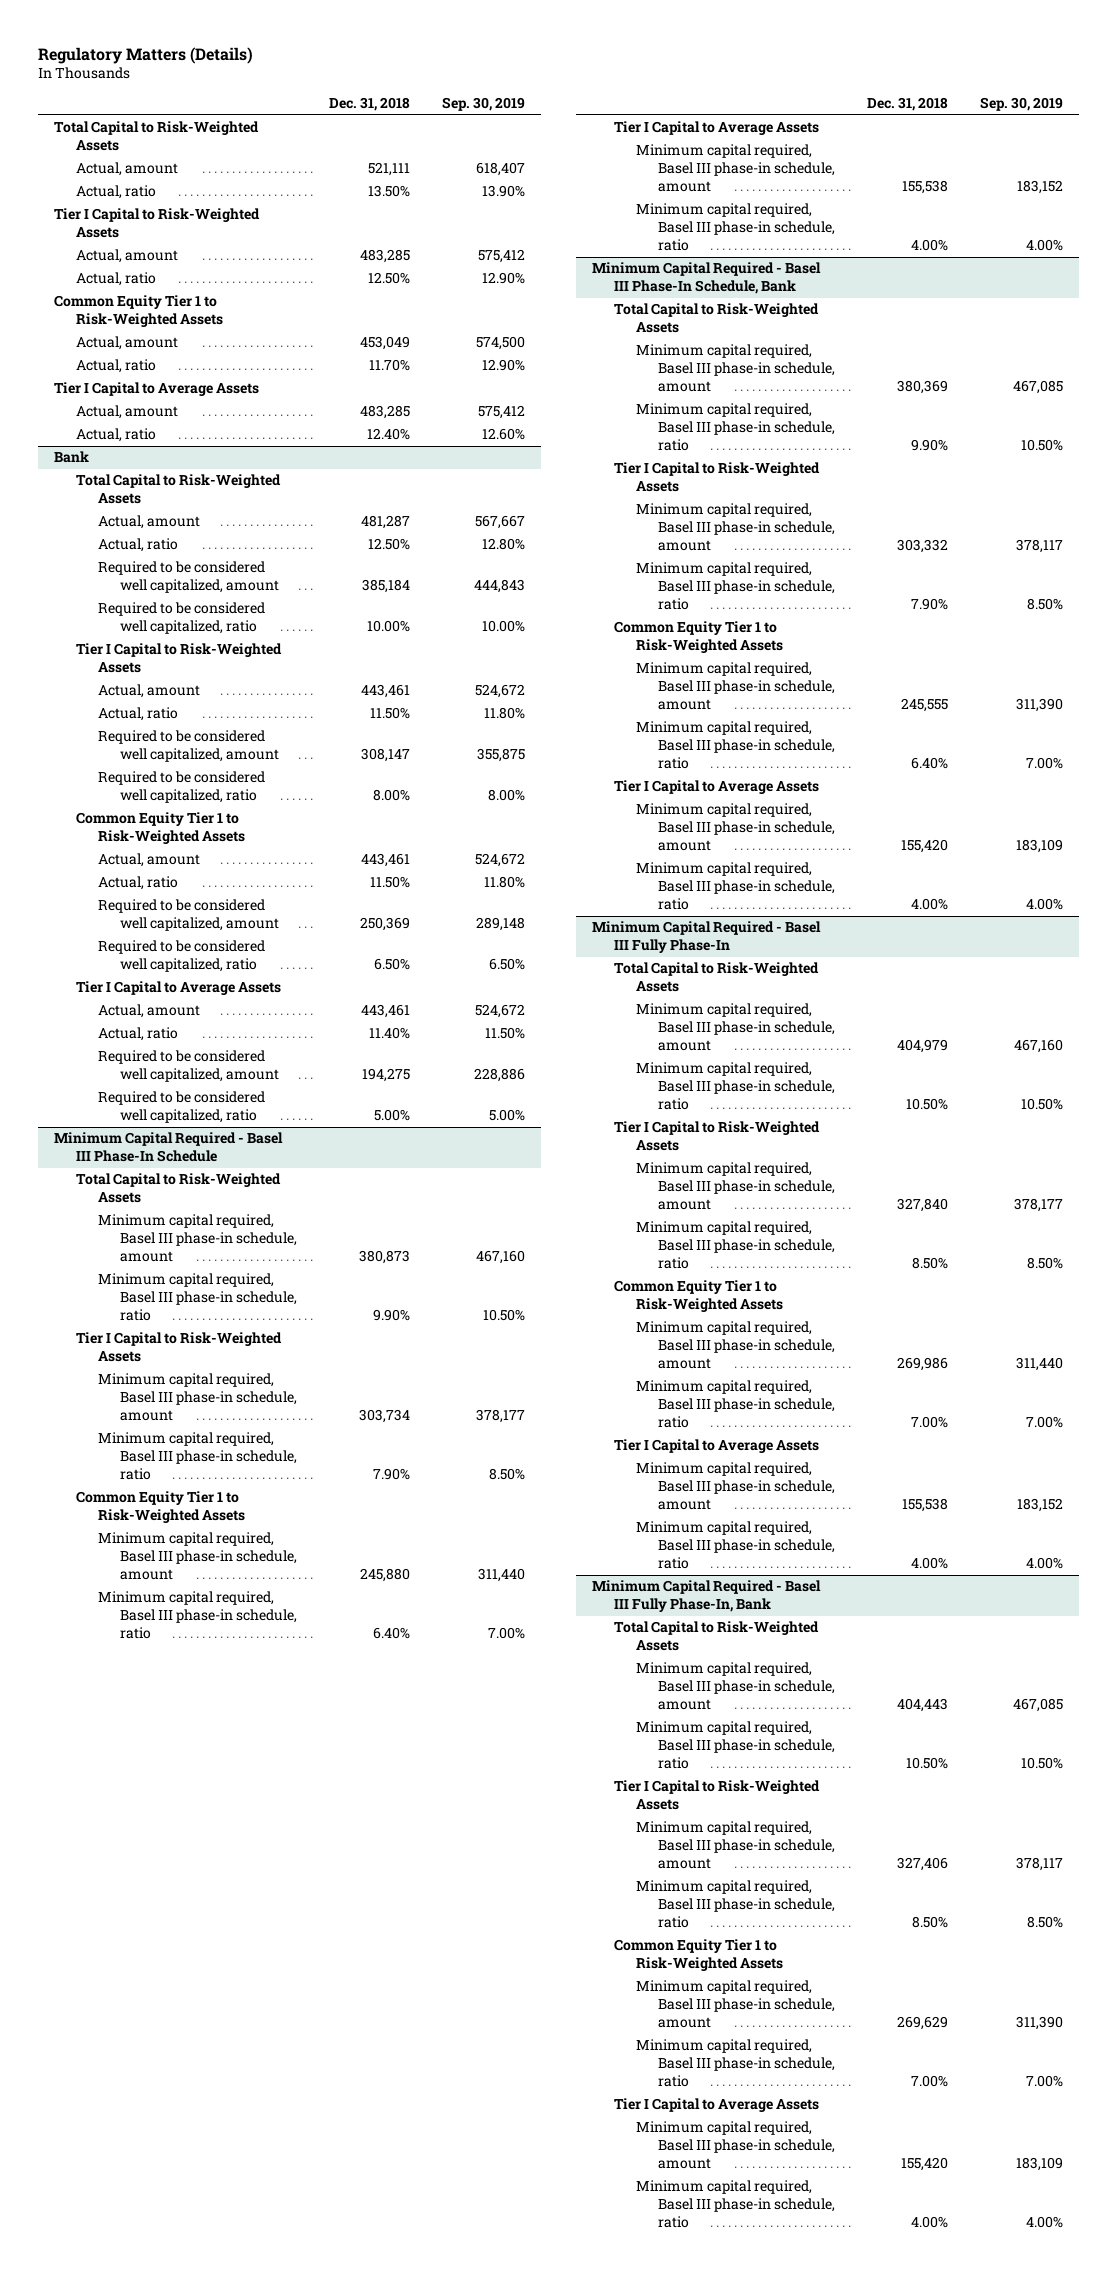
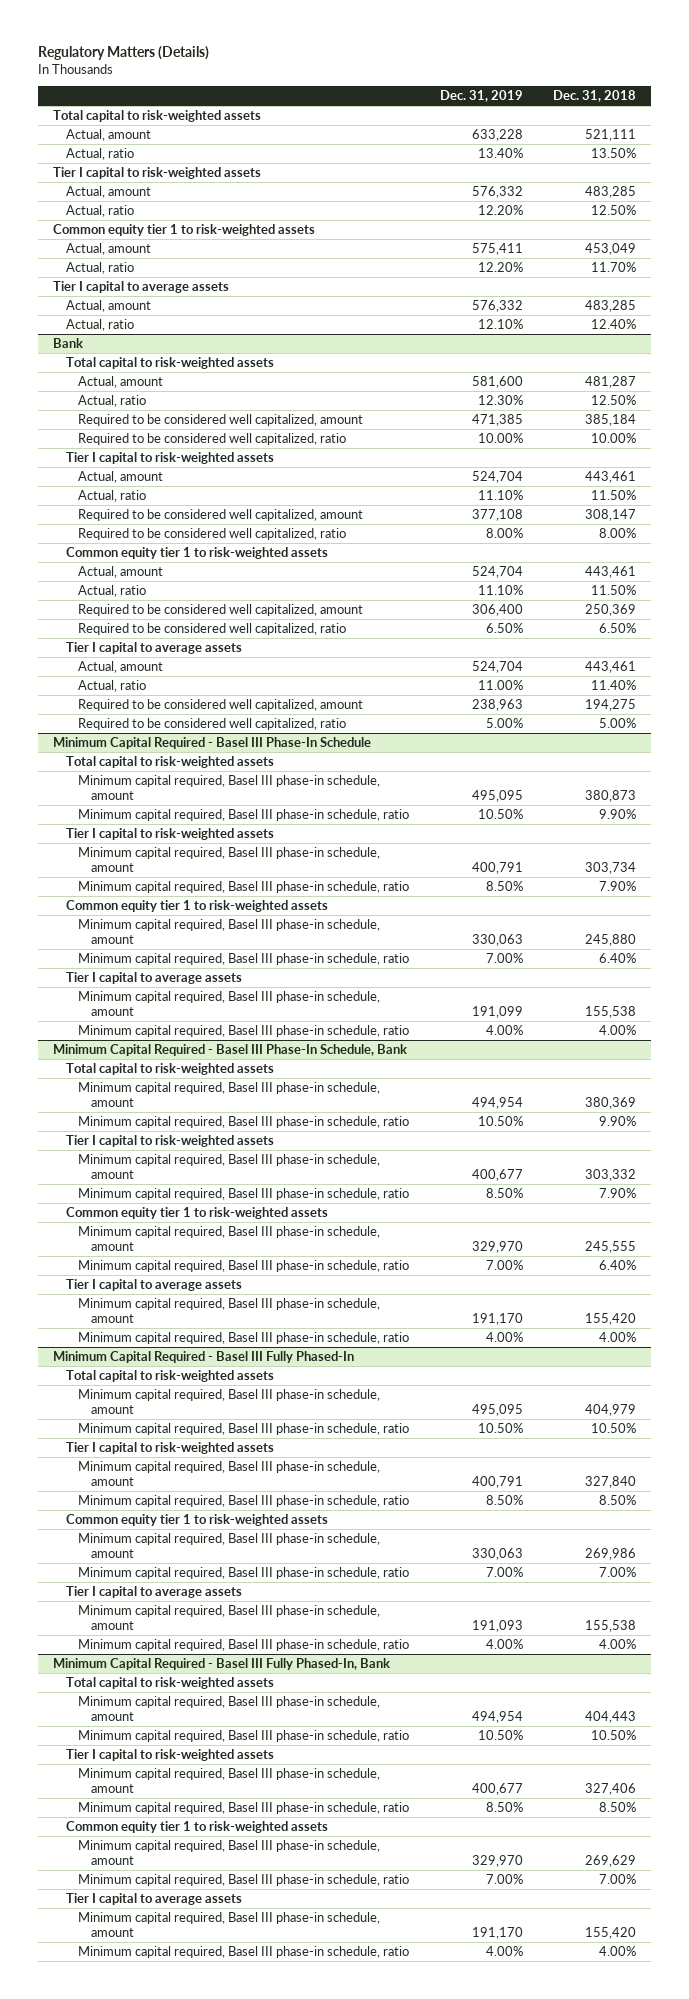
[442,97,526,112] Sep. 30, 2019 -> none
none -> [439,90,523,103] Dec. 31, 2019
[54,121,260,152] Total Capital to Risk-Weighted Assets -> [53,109,262,122] Total capital to risk-weighted assets
[54,208,261,239] Tier I Capital to Risk-Weighted Assets -> [53,166,262,179] Tier I capital to risk-weighted assets
[54,295,224,328] Common Equity Tier 1 to Risk-Weighted Assets -> [53,223,316,236] Common equity tier 1 to risk-weighted assets
[54,382,260,397] Tier I Capital to Average Assets -> [53,280,230,293] Tier I capital to average assets
[76,474,282,505] Total Capital to Risk-Weighted Assets -> [65,356,274,369] Total capital to risk-weighted assets
[76,643,283,674] Tier I Capital to Risk-Weighted Assets -> [65,451,274,464] Tier I capital to risk-weighted assets
[76,812,246,845] Common Equity Tier 1 to Risk-Weighted Assets -> [65,546,328,559] Common equity tier 1 to risk-weighted assets
[76,981,282,996] Tier I Capital to Average Assets -> [65,641,242,654] Tier I capital to average assets
[76,1173,282,1204] Total Capital to Risk-Weighted Assets -> [65,755,274,768] Total capital to risk-weighted assets
[76,1332,283,1363] Tier I Capital to Risk-Weighted Assets -> [65,827,274,840] Tier I capital to risk-weighted assets
[76,1491,246,1524] Common Equity Tier 1 to Risk-Weighted Assets -> [65,899,328,912] Common equity tier 1 to risk-weighted assets
[614,121,820,136] Tier I Capital to Average Assets -> [65,971,242,984] Tier I capital to average assets
[614,303,820,334] Total Capital to Risk-Weighted Assets -> [65,1062,274,1075] Total capital to risk-weighted assets
[614,462,821,493] Tier I Capital to Risk-Weighted Assets -> [65,1134,274,1147] Tier I capital to risk-weighted assets
[614,621,784,654] Common Equity Tier 1 to Risk-Weighted Assets -> [65,1206,328,1219] Common equity tier 1 to risk-weighted assets
[614,780,820,795] Tier I Capital to Average Assets -> [65,1278,242,1291] Tier I capital to average assets
[592,921,822,954] Minimum Capital Required - Basel III Fully Phase-In -> [53,1350,355,1363] Minimum Capital Required - Basel III Fully Phased-In
[614,962,820,993] Total Capital to Risk-Weighted Assets -> [65,1369,274,1382] Total capital to risk-weighted assets
[614,1121,821,1152] Tier I Capital to Risk-Weighted Assets -> [65,1441,274,1454] Tier I capital to risk-weighted assets
[614,1280,784,1313] Common Equity Tier 1 to Risk-Weighted Assets -> [65,1513,328,1526] Common equity tier 1 to risk-weighted assets
[614,1439,820,1454] Tier I Capital to Average Assets -> [65,1585,242,1598] Tier I capital to average assets
[592,1580,822,1613] Minimum Capital Required - Basel III Fully Phase-In, Bank -> [53,1657,391,1670] Minimum Capital Required - Basel III Fully Phased-In, Bank
[614,1621,820,1652] Total Capital to Risk-Weighted Assets -> [65,1676,274,1689] Total capital to risk-weighted assets
[614,1780,821,1811] Tier I Capital to Risk-Weighted Assets -> [65,1748,274,1761] Tier I capital to risk-weighted assets
[614,1939,784,1972] Common Equity Tier 1 to Risk-Weighted Assets -> [65,1820,328,1833] Common equity tier 1 to risk-weighted assets
[614,2098,820,2113] Tier I Capital to Average Assets -> [65,1892,242,1905] Tier I capital to average assets

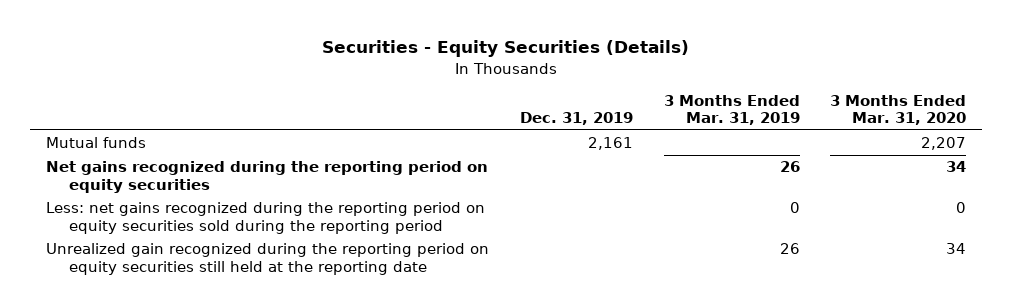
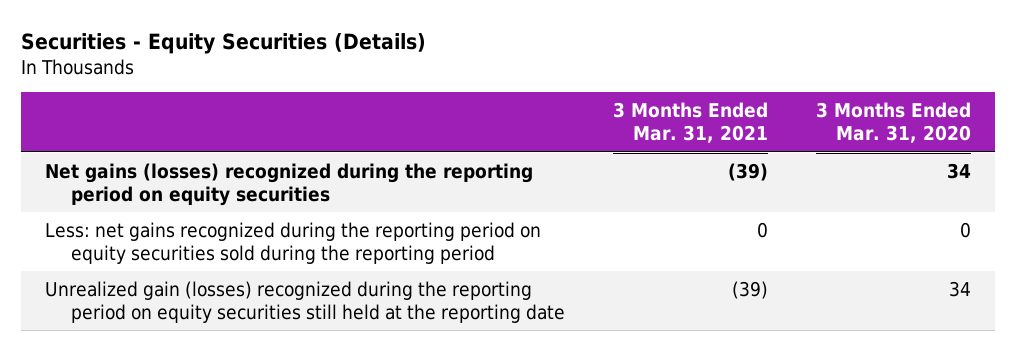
[519,112,633,126] Dec. 31, 2019 -> none
[663,94,800,126] 3 Months Ended Mar. 31, 2019 -> none
none -> [612,102,768,144] 3 Months Ended Mar. 31, 2021
[45,137,146,149] Mutual funds -> none
[45,161,488,193] Net gains recognized during the reporting period on equity securities -> [44,162,533,206] Net gains (losses) recognized during the reporting period on equity securities
[45,243,489,275] Unrealized gain recognized during the reporting period on equity securities still held at the reporting date -> [44,280,565,323] Unrealized gain (losses) recognized during the reporting period on equity securities still held at the reporting date

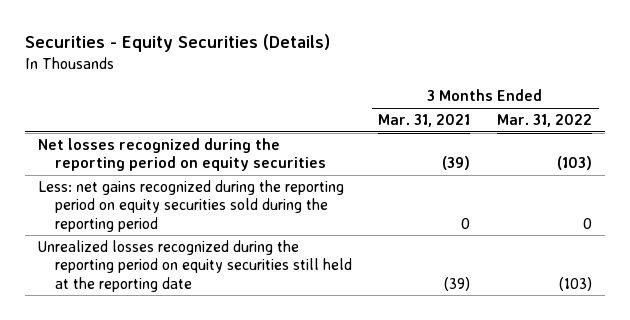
[815,102,971,144] 3 Months Ended Mar. 31, 2020 -> none
none -> [496,114,592,128] Mar. 31, 2022
[44,162,533,206] Net gains (losses) recognized during the reporting period on equity securities -> [37,138,326,172] Net losses recognized during the reporting period on equity securities
[44,280,565,323] Unrealized gain (losses) recognized during the reporting period on equity securities still held at the reporting date -> [37,240,352,292] Unrealized losses recognized during the reporting period on equity securities still held at the reporting date

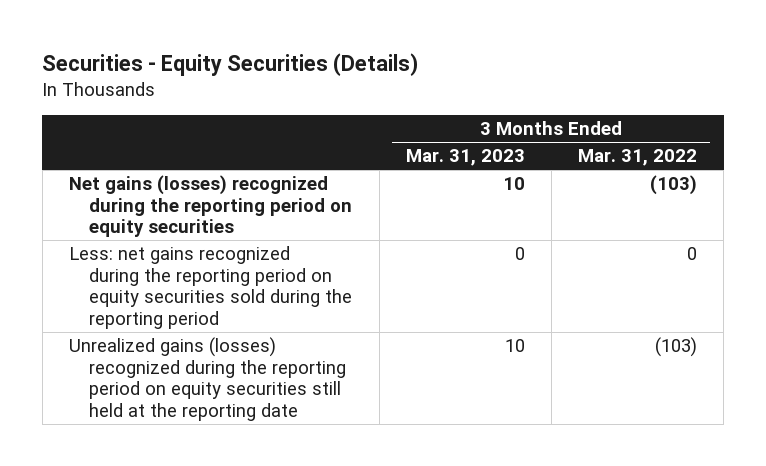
[378,114,471,128] Mar. 31, 2021 -> none
none -> [405,149,525,167] Mar. 31, 2023
[37,138,326,172] Net losses recognized during the reporting period on equity securities -> [69,175,353,238] Net gains (losses) recognized during the reporting period on equity securities
[37,240,352,292] Unrealized losses recognized during the reporting period on equity securities still held at the reporting date -> [69,337,347,421] Unrealized gains (losses) recognized during the reporting period on equity securities still held at the reporting date

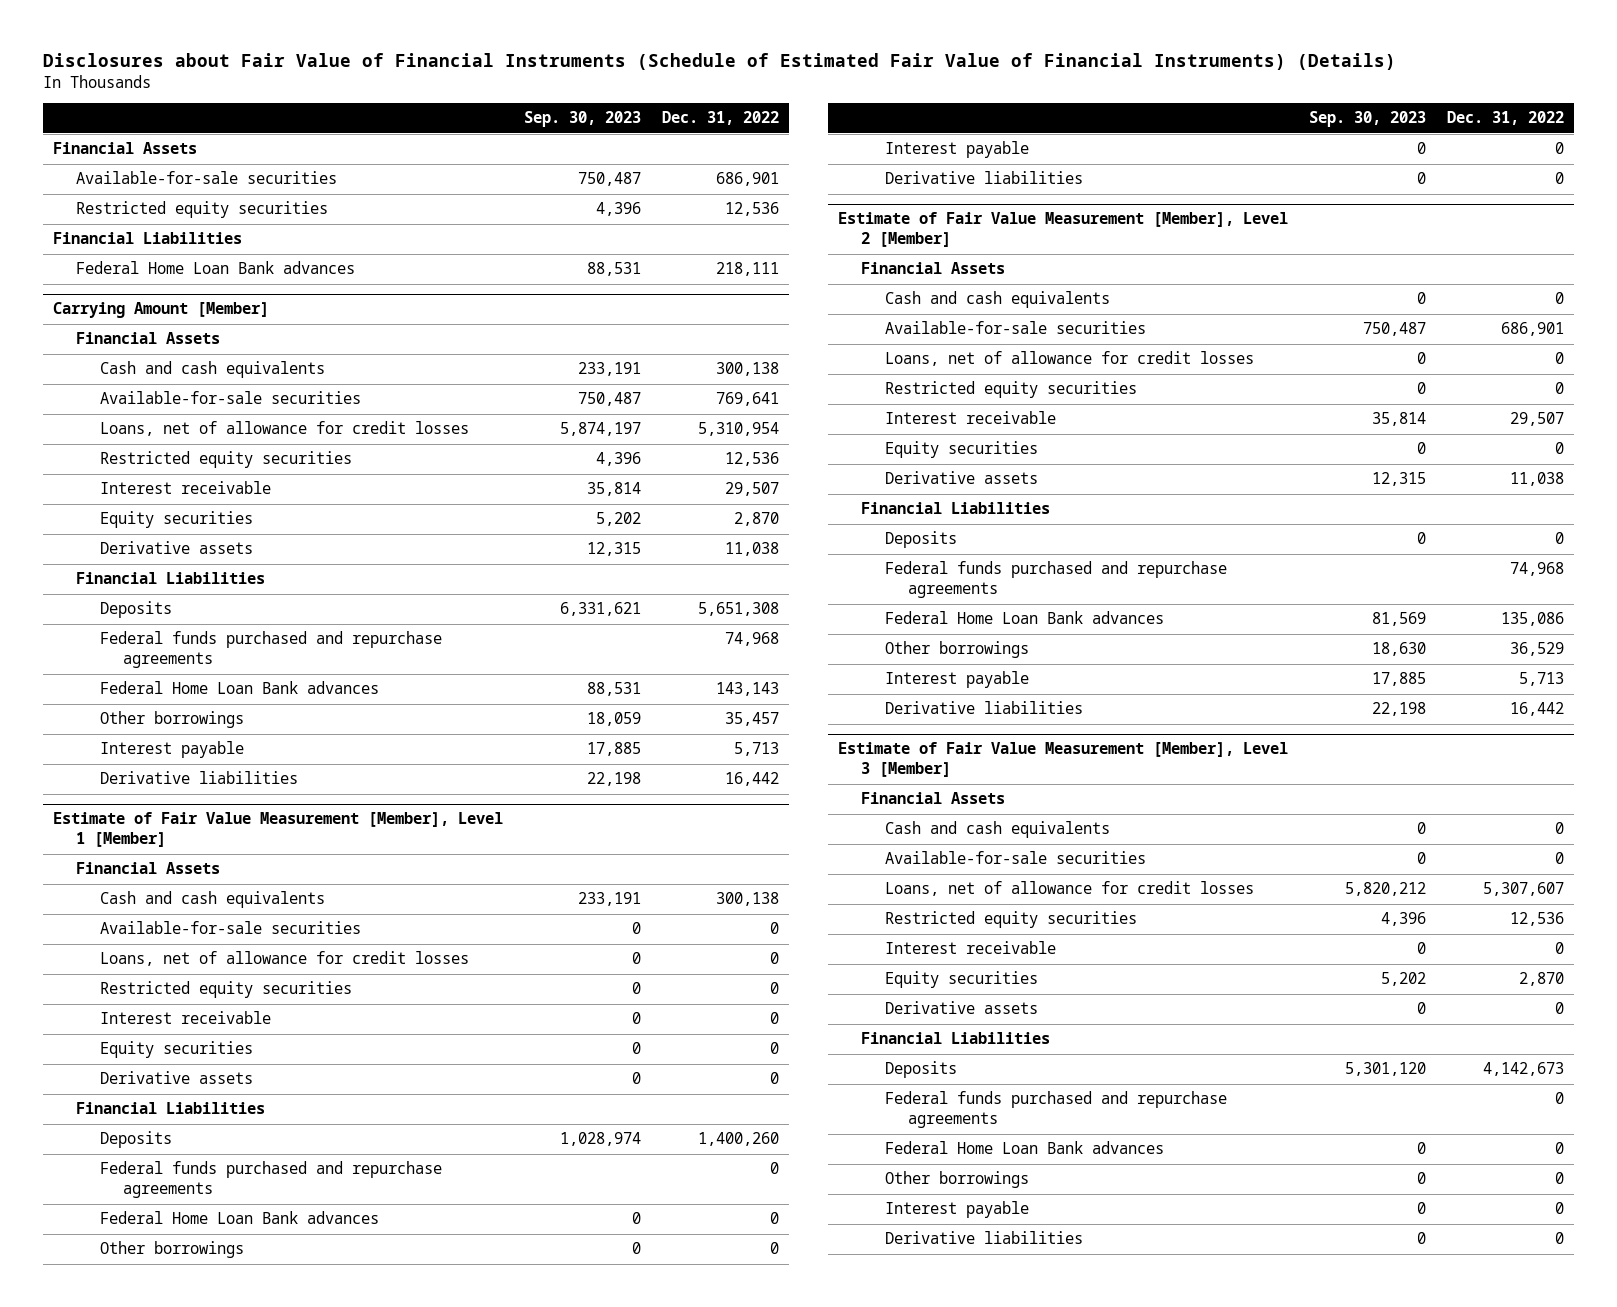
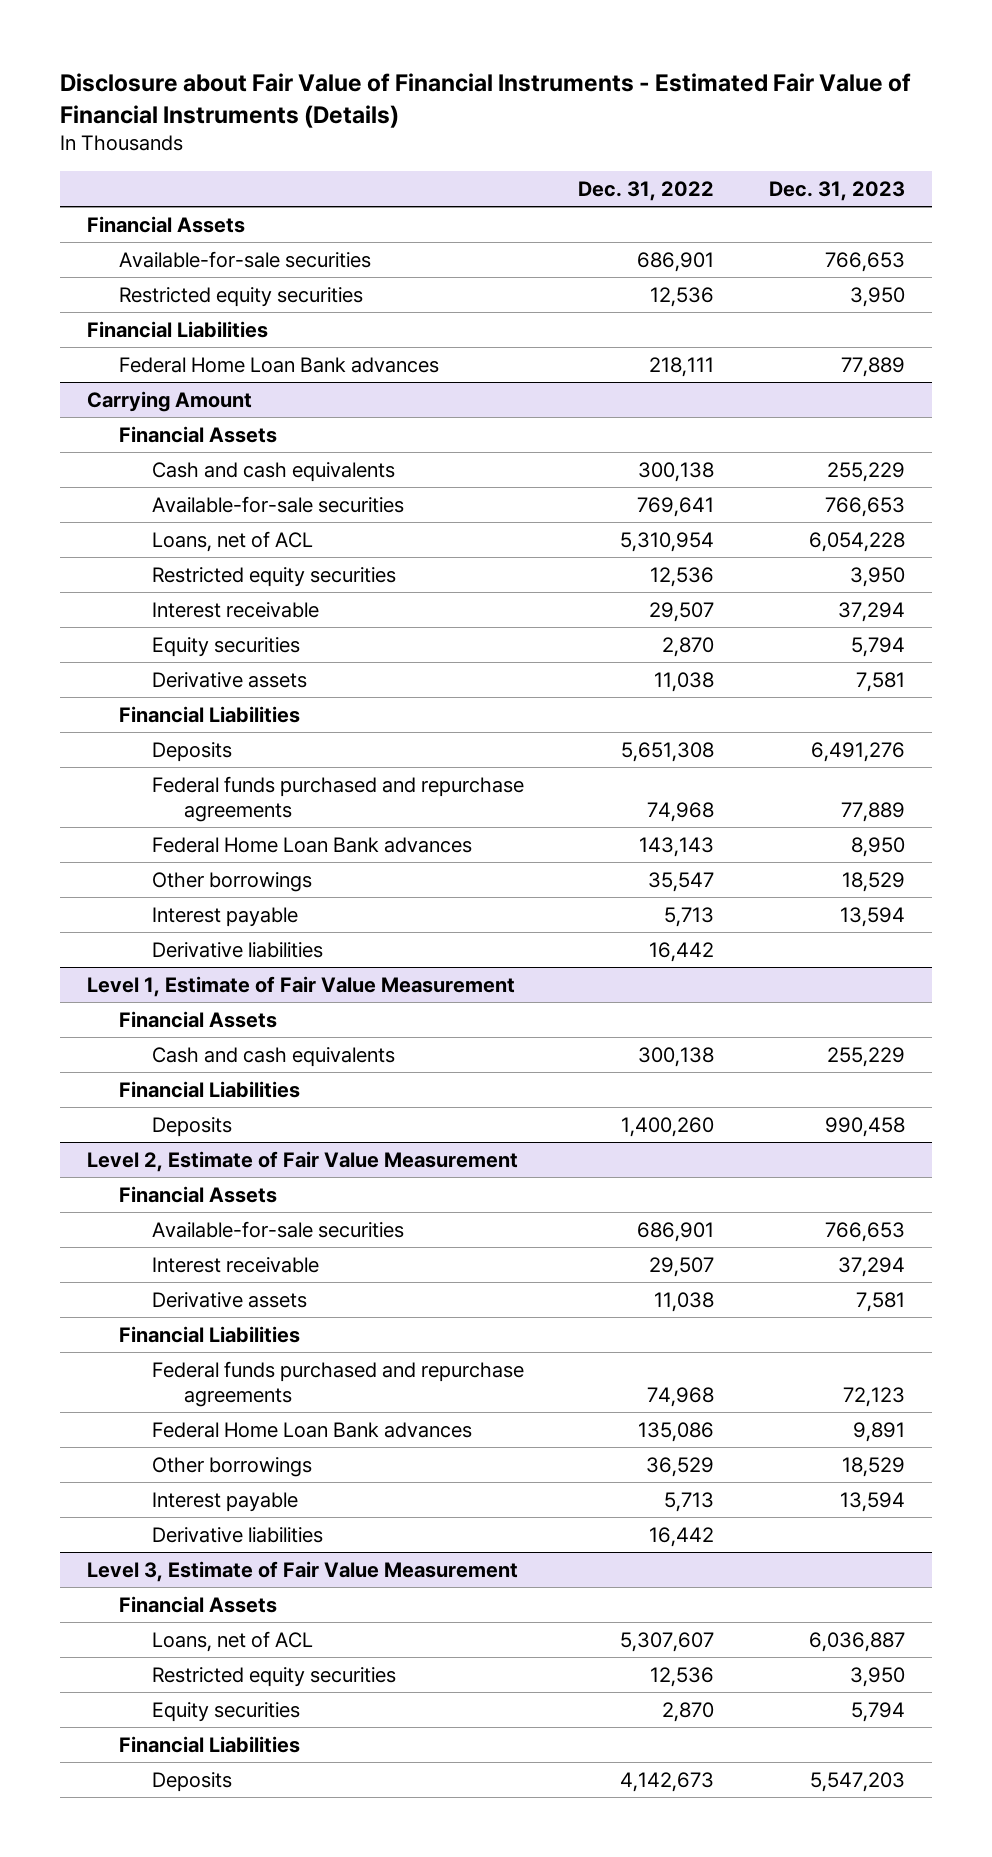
[42,52,1396,70] Disclosures about Fair Value of Financial Instruments (Schedule of Estimated Fair Value of Financial Instruments) (Details) -> [59,73,911,128] Disclosure about Fair Value of Financial Instruments - Estimated Fair Value of Financial Instruments (Details)
[524,111,642,128] Sep. 30, 2023 -> none
none -> [769,180,906,201] Dec. 31, 2023
[53,302,270,319] Carrying Amount [Member] -> [87,390,253,412] Carrying Amount
[99,421,469,437] Loans, net of allowance for credit losses -> [151,530,313,552] Loans, net of ACL
[724,712,779,727] 35,457 -> [648,871,715,892] 35,547
[53,812,504,848] Estimate of Fair Value Measurement [Member], Level 1 [Member] -> [87,975,516,997] Level 1, Estimate of Fair Value Measurement
[99,921,361,935] Available-for-sale securities -> none
[99,951,469,967] Loans, net of allowance for credit losses -> none
[99,981,352,999] Restricted equity securities -> none
[99,1011,271,1025] Interest receivable -> none
[99,1041,253,1059] Equity securities -> none
[99,1071,253,1085] Derivative assets -> none
[99,1161,442,1199] Federal funds purchased and repurchase agreements -> none
[99,1211,379,1225] Federal Home Loan Bank advances -> none
[99,1241,244,1259] Other borrowings -> none
[884,141,1029,159] Interest payable -> none
[884,171,1083,185] Derivative liabilities -> none
[838,212,1289,248] Estimate of Fair Value Measurement [Member], Level 2 [Member] -> [87,1150,519,1172] Level 2, Estimate of Fair Value Measurement
[884,291,1110,309] Cash and cash equivalents -> none
[884,351,1254,367] Loans, net of allowance for credit losses -> none
[884,381,1137,399] Restricted equity securities -> none
[884,441,1038,459] Equity securities -> none
[884,531,957,549] Deposits -> none
[838,742,1289,778] Estimate of Fair Value Measurement [Member], Level 3 [Member] -> [87,1560,519,1582] Level 3, Estimate of Fair Value Measurement
[884,821,1110,839] Cash and cash equivalents -> none
[884,851,1146,865] Available-for-sale securities -> none
[884,881,1254,897] Loans, net of allowance for credit losses -> [151,1630,313,1652] Loans, net of ACL
[884,941,1056,955] Interest receivable -> none
[884,1001,1038,1015] Derivative assets -> none
[884,1091,1227,1129] Federal funds purchased and repurchase agreements -> none
[884,1141,1164,1155] Federal Home Loan Bank advances -> none
[884,1171,1029,1189] Other borrowings -> none
[884,1201,1029,1219] Interest payable -> none
[884,1231,1083,1245] Derivative liabilities -> none

